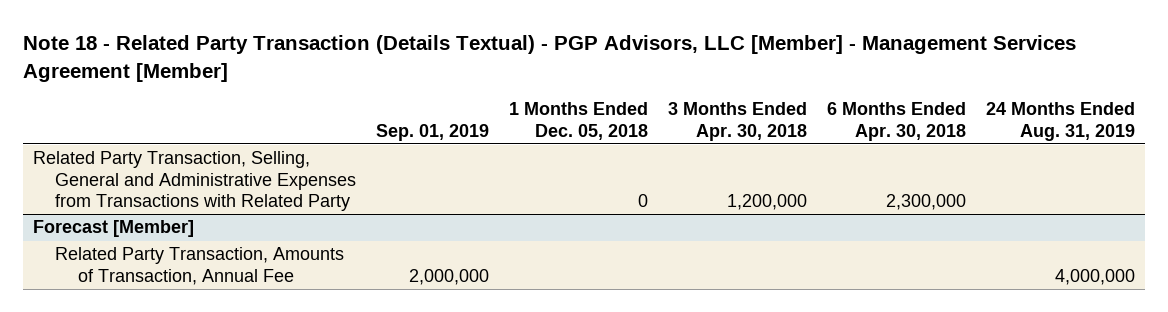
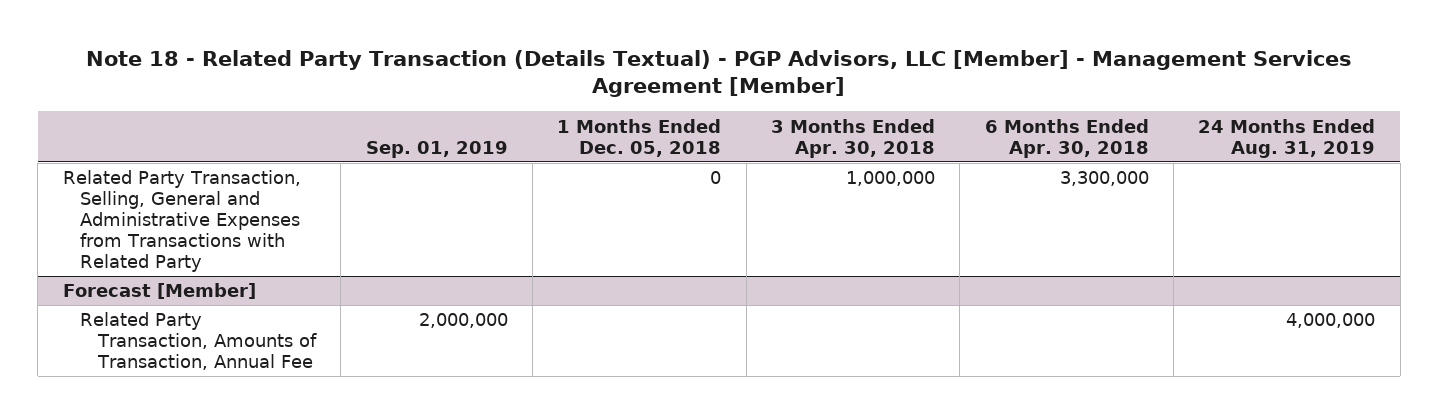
[727,194,808,211] 1,200,000 -> [845,171,935,187] 1,000,000
[886,194,967,211] 2,300,000 -> [1059,171,1149,187] 3,300,000

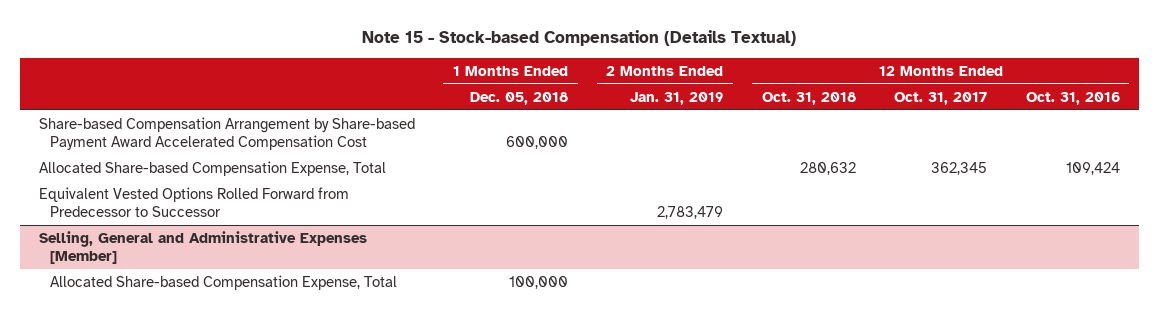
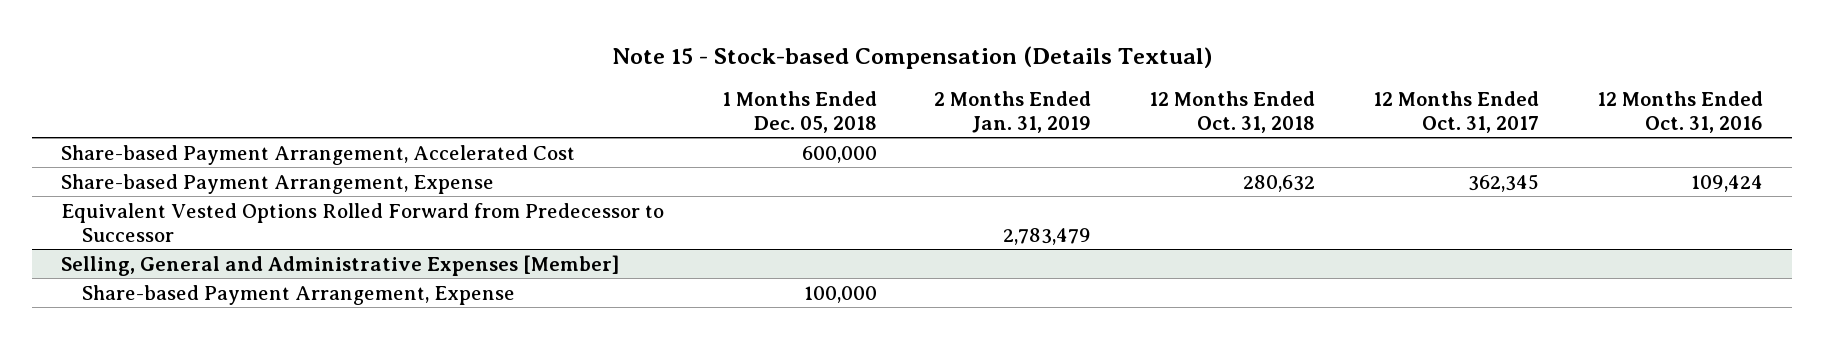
[38,117,415,151] Share-based Compensation Arrangement by Share-based Payment Award Accelerated Compensation Cost -> [60,144,575,165] Share-based Payment Arrangement, Accelerated Cost
[38,161,386,177] Allocated Share-based Compensation Expense, Total -> [60,173,494,194] Share-based Payment Arrangement, Expense
[49,275,397,291] Allocated Share-based Compensation Expense, Total -> [81,284,515,305] Share-based Payment Arrangement, Expense

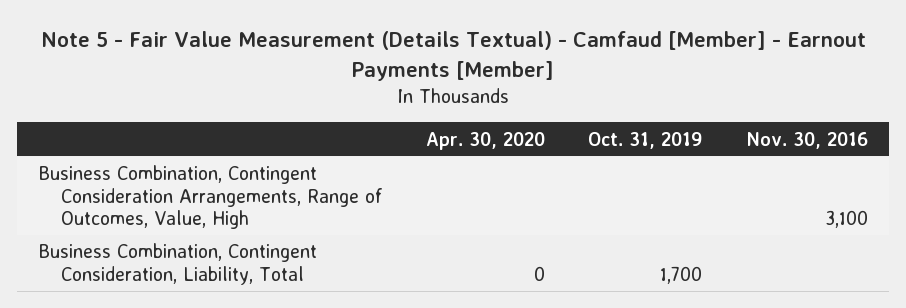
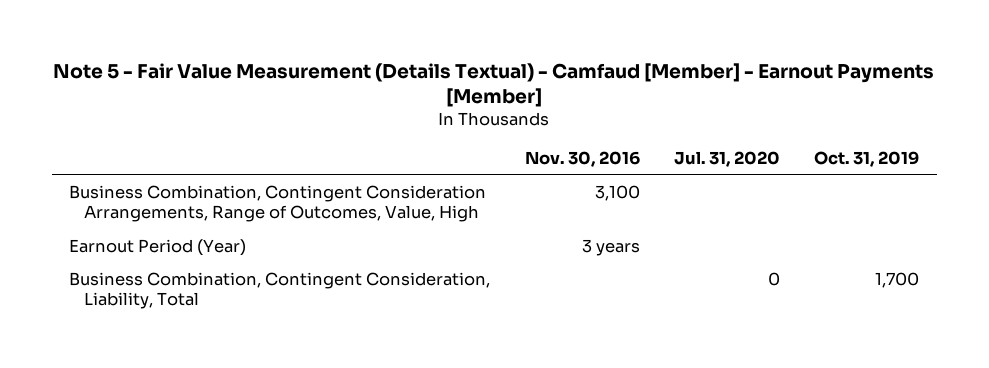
[425,131,545,150] Apr. 30, 2020 -> none
none -> [674,150,781,167] Jul. 31, 2020
none -> [69,238,247,256] Earnout Period (Year)

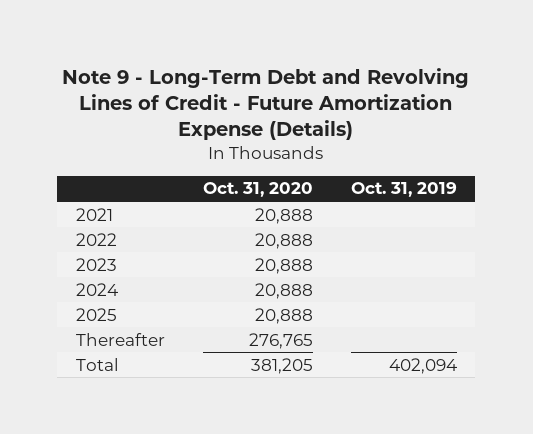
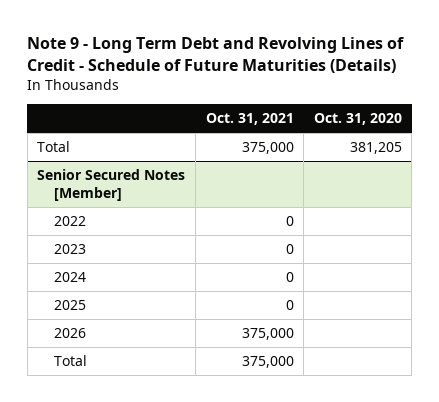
[62,67,470,141] Note 9 - Long-Term Debt and Revolving Lines of Credit - Future Amortization Expense (Details) -> [27,37,405,73] Note 9 - Long Term Debt and Revolving Lines of Credit - Schedule of Future Maturities (Details)
[350,182,457,198] Oct. 31, 2019 -> none
none -> [205,113,294,126] Oct. 31, 2021
[76,207,114,221] 2021 -> none
[76,232,118,246] 2022 -> none
[76,257,118,271] 2023 -> none
[76,282,119,296] 2024 -> none
[76,307,118,321] 2025 -> none
[76,332,166,346] Thereafter -> none
none -> [37,169,186,202] Senior Secured Notes [Member]
none -> [53,216,86,227] 2022
none -> [53,244,86,255] 2023
none -> [53,272,86,283] 2024
none -> [53,300,86,311] 2025
none -> [53,328,86,339] 2026
none -> [53,355,87,367] Total

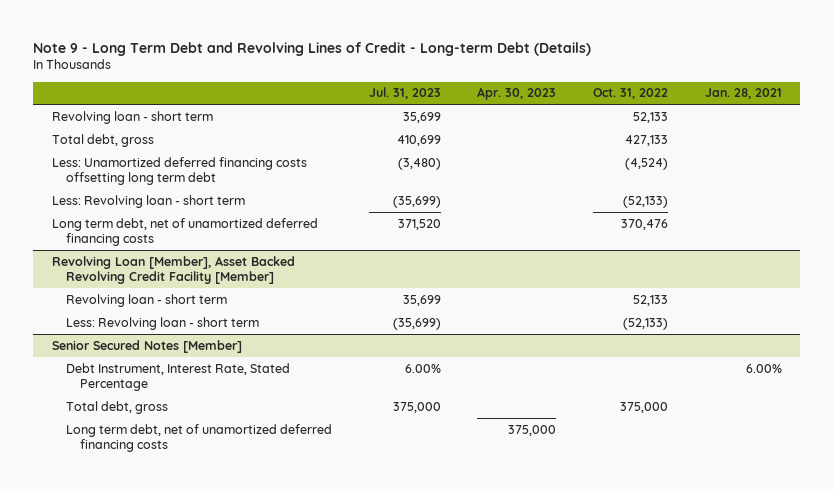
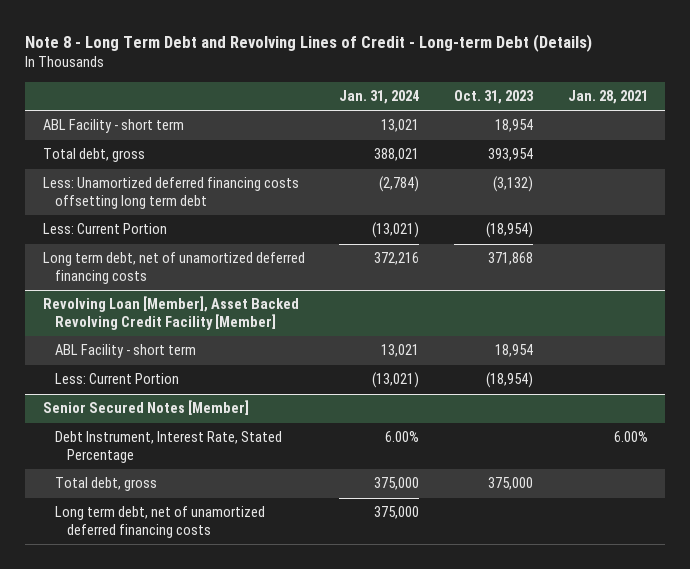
[33,41,592,56] Note 9 - Long Term Debt and Revolving Lines of Credit - Long-term Debt (Details) -> [25,33,593,52] Note 8 - Long Term Debt and Revolving Lines of Credit - Long-term Debt (Details)
[368,87,441,100] Jul. 31, 2023 -> none
[477,87,557,101] Apr. 30, 2023 -> none
[593,88,669,100] Oct. 31, 2022 -> none
none -> [339,90,420,105] Jan. 31, 2024
none -> [454,90,535,105] Oct. 31, 2023
[51,110,213,124] Revolving loan - short term -> [42,119,184,134] ABL Facility - short term
[51,194,245,208] Less: Revolving loan - short term -> [42,223,167,235] Less: Current Portion
[65,293,227,307] Revolving loan - short term -> [54,344,196,359] ABL Facility - short term
[65,316,259,330] Less: Revolving loan - short term -> [54,373,179,385] Less: Current Portion

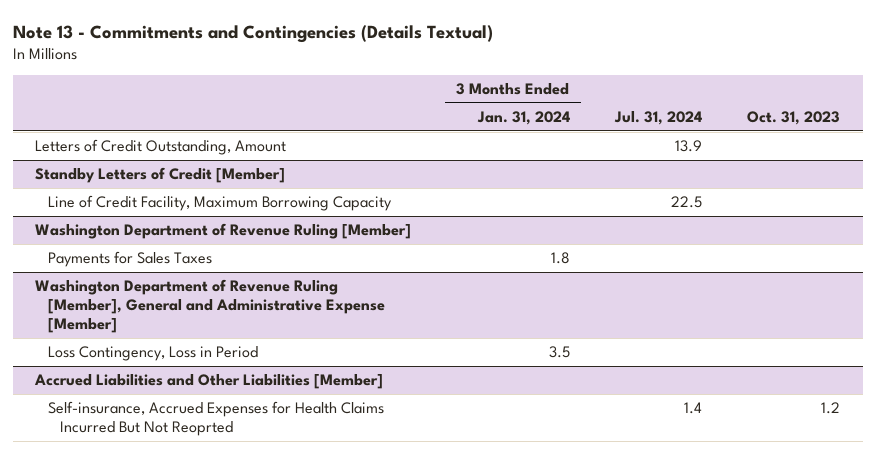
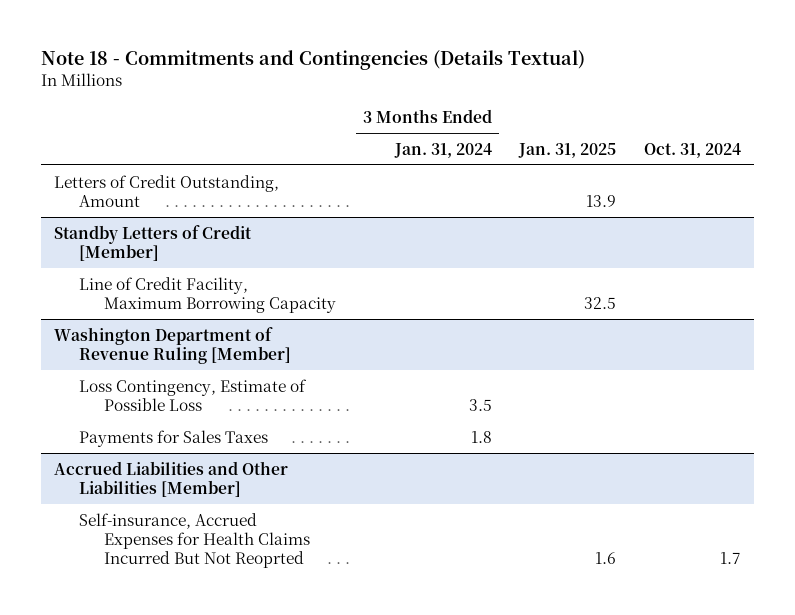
[12,24,493,43] Note 13 - Commitments and Contingencies (Details Textual) -> [40,49,585,70] Note 18 - Commitments and Contingencies (Details Textual)
[613,110,702,125] Jul. 31, 2024 -> none
[747,110,841,125] Oct. 31, 2023 -> none
none -> [518,142,617,158] Jan. 31, 2025
none -> [643,142,741,158] Oct. 31, 2024
none -> [79,378,308,411] Loss Contingency, Estimate of Possible Loss
[35,279,385,334] Washington Department of Revenue Ruling [Member], General and Administrative Expense [Member] -> none
[47,346,258,362] Loss Contingency, Loss in Period -> none

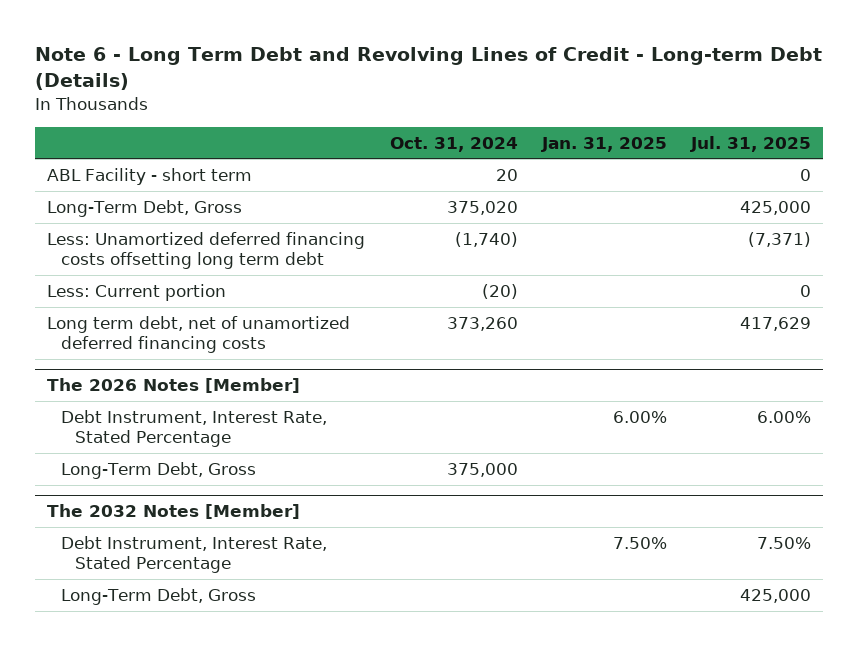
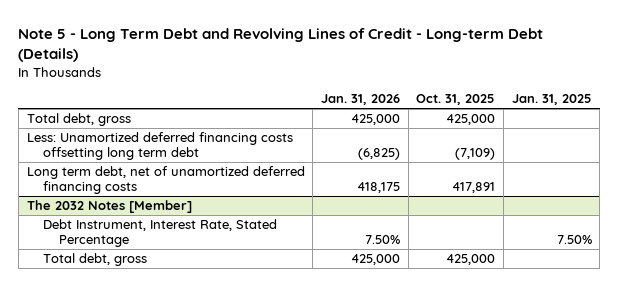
[35,47,823,91] Note 6 - Long Term Debt and Revolving Lines of Credit - Long-term Debt (Details) -> [18,27,544,62] Note 5 - Long Term Debt and Revolving Lines of Credit - Long-term Debt (Details)
[389,136,518,152] Oct. 31, 2024 -> none
[689,135,811,152] Jul. 31, 2025 -> none
none -> [320,94,400,106] Jan. 31, 2026
none -> [416,94,496,106] Oct. 31, 2025
[47,167,253,185] ABL Facility - short term -> none
[47,199,243,217] Long-Term Debt, Gross -> [26,112,131,126] Total debt, gross
[47,283,227,301] Less: Current portion -> none
[47,378,301,394] The 2026 Notes [Member] -> none
[61,409,328,448] Debt Instrument, Interest Rate, Stated Percentage -> none
[61,461,257,479] Long-Term Debt, Gross -> none
[61,587,257,605] Long-Term Debt, Gross -> [42,252,147,266] Total debt, gross

